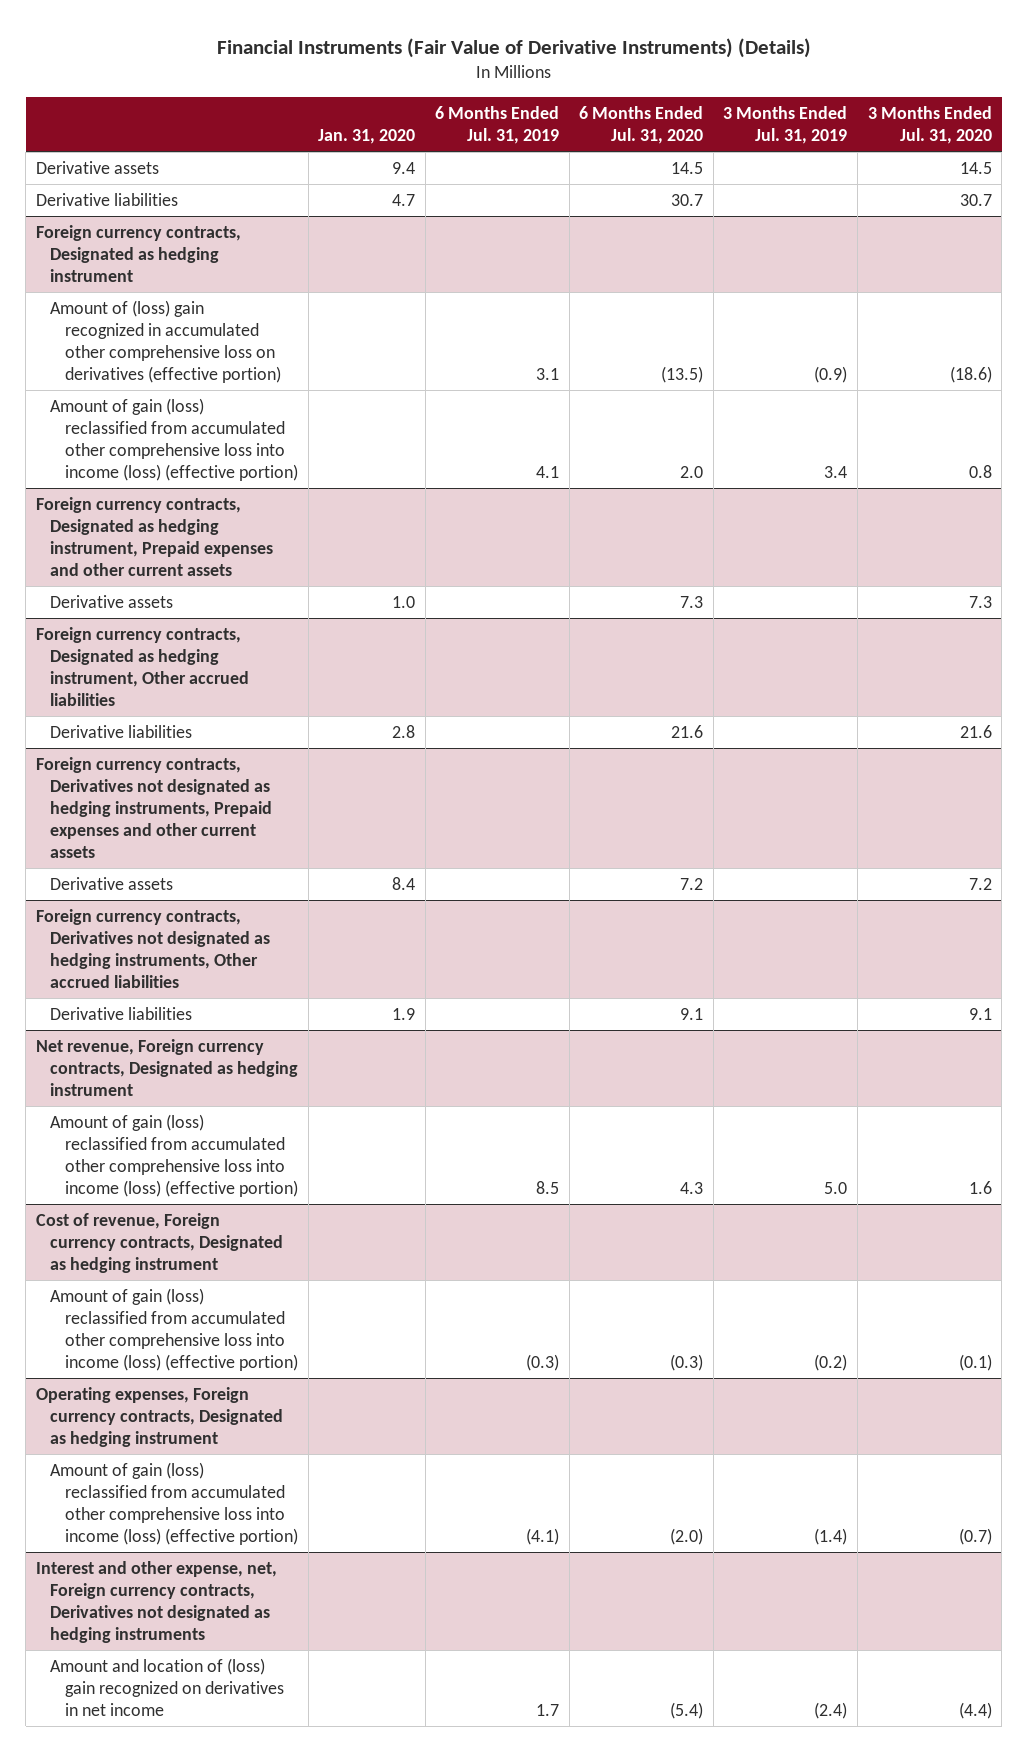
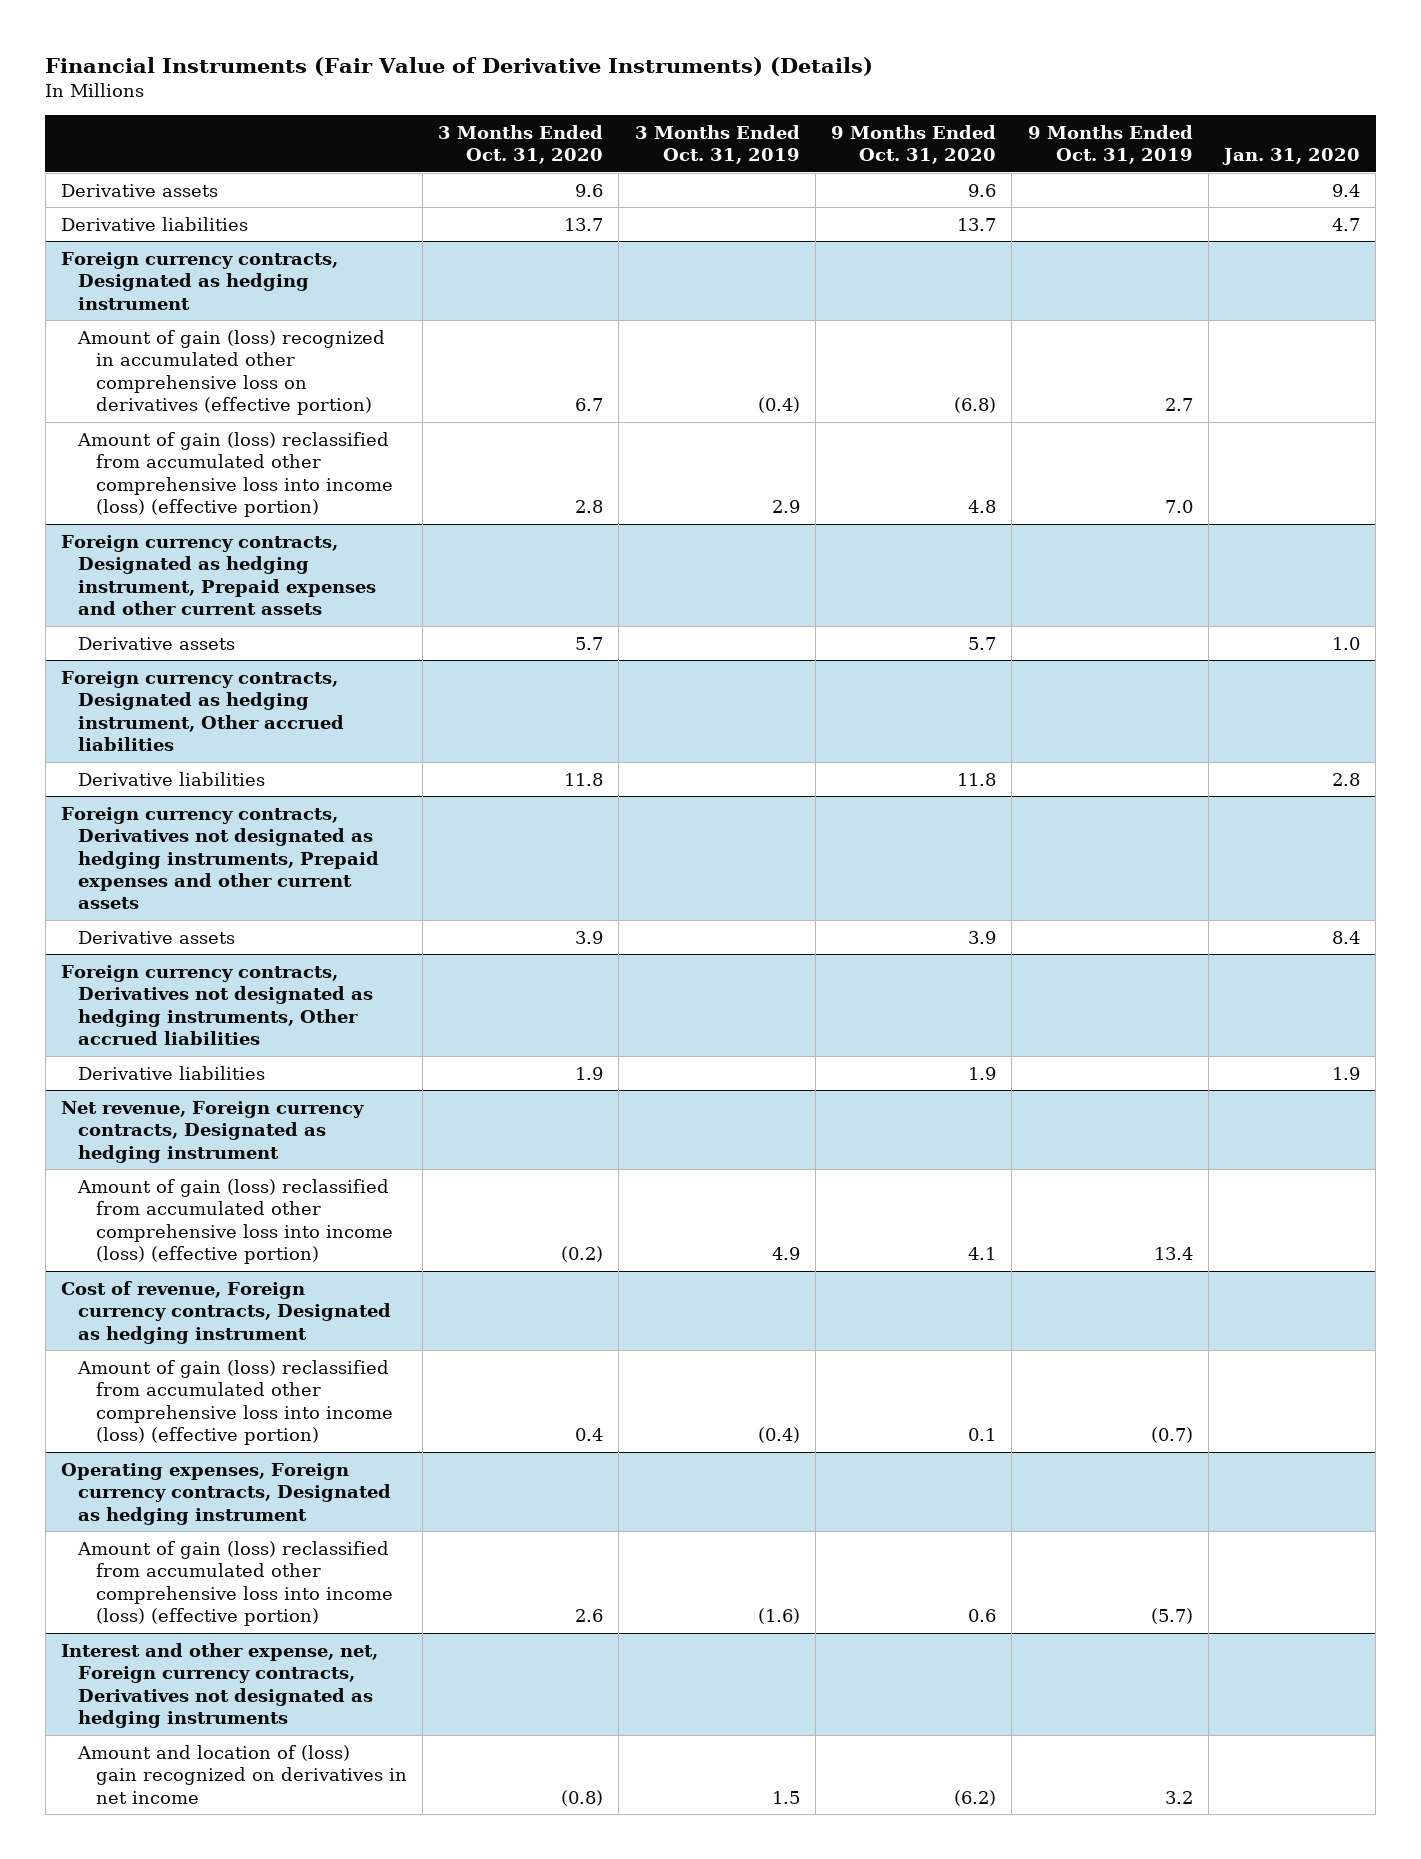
[435,105,560,144] 6 Months Ended Jul. 31, 2019 -> none
[579,105,704,144] 6 Months Ended Jul. 31, 2020 -> none
[723,105,848,144] 3 Months Ended Jul. 31, 2019 -> none
[867,105,992,144] 3 Months Ended Jul. 31, 2020 -> none
none -> [438,124,604,165] 3 Months Ended Oct. 31, 2020
none -> [634,124,800,165] 3 Months Ended Oct. 31, 2019
none -> [831,124,997,165] 9 Months Ended Oct. 31, 2020
none -> [1027,124,1193,165] 9 Months Ended Oct. 31, 2019
[50,300,282,383] Amount of (loss) gain recognized in accumulated other comprehensive loss on derivatives (effective portion) -> [77,329,386,415] Amount of gain (loss) recognized in accumulated other comprehensive loss on derivatives (effective portion)

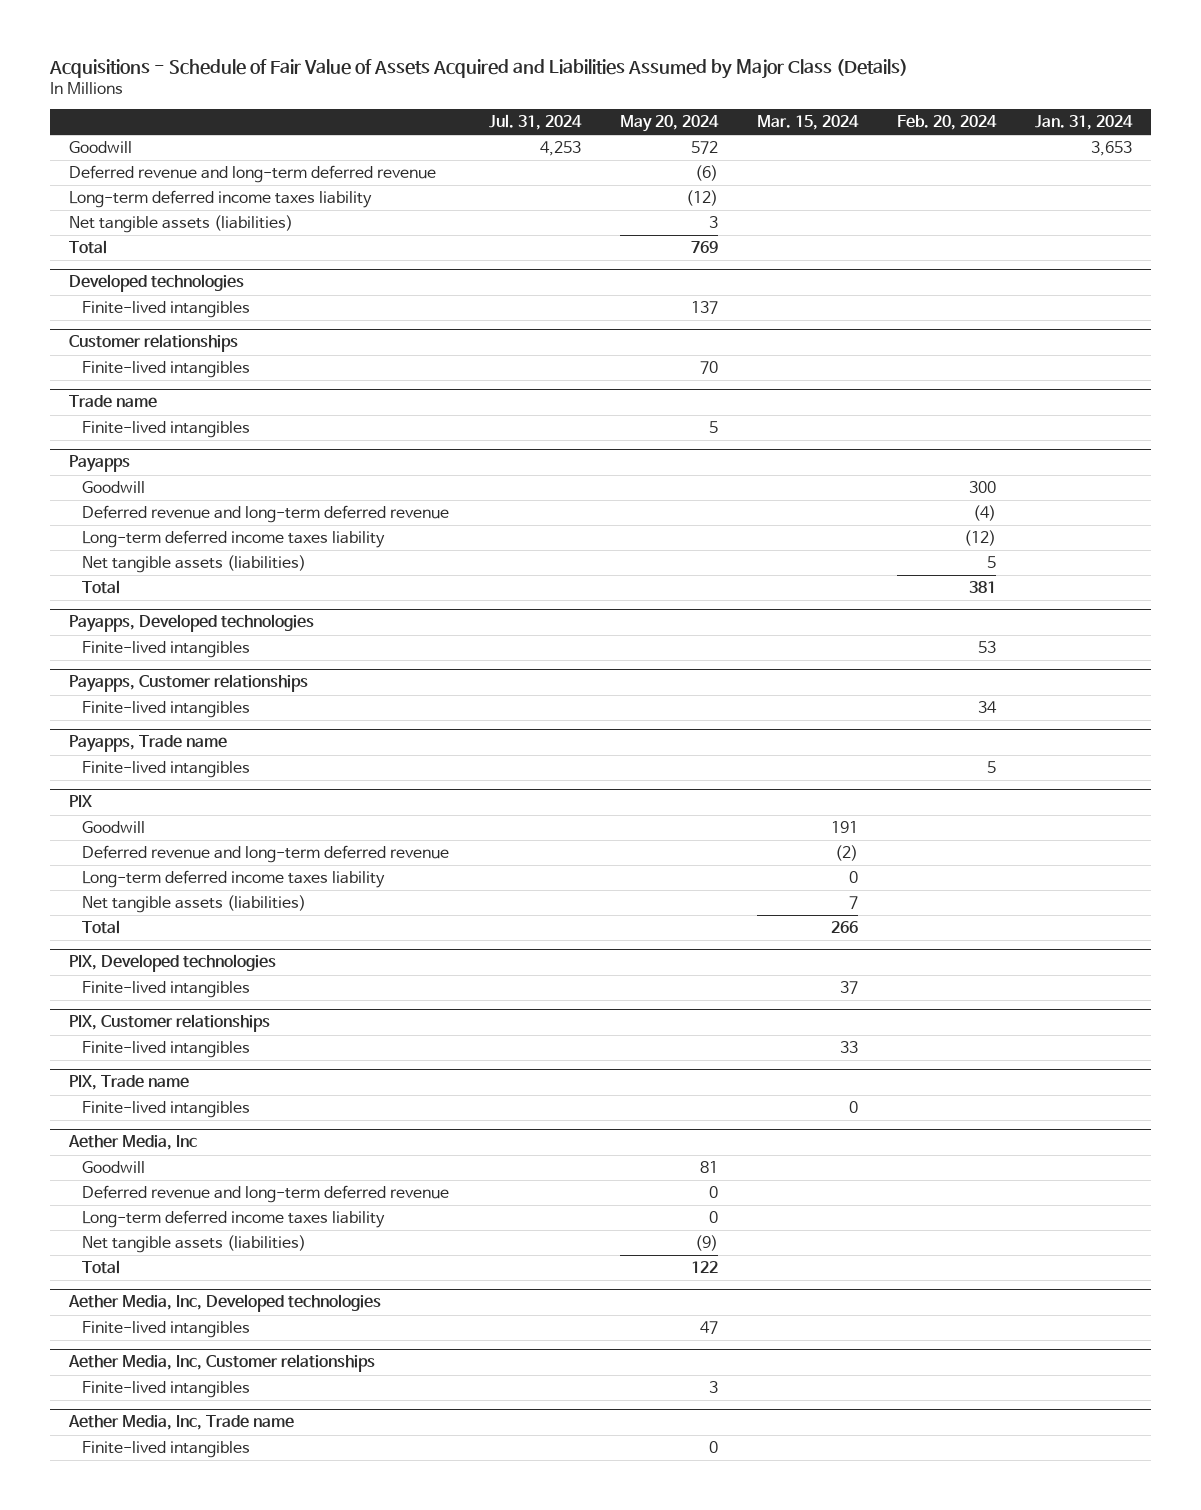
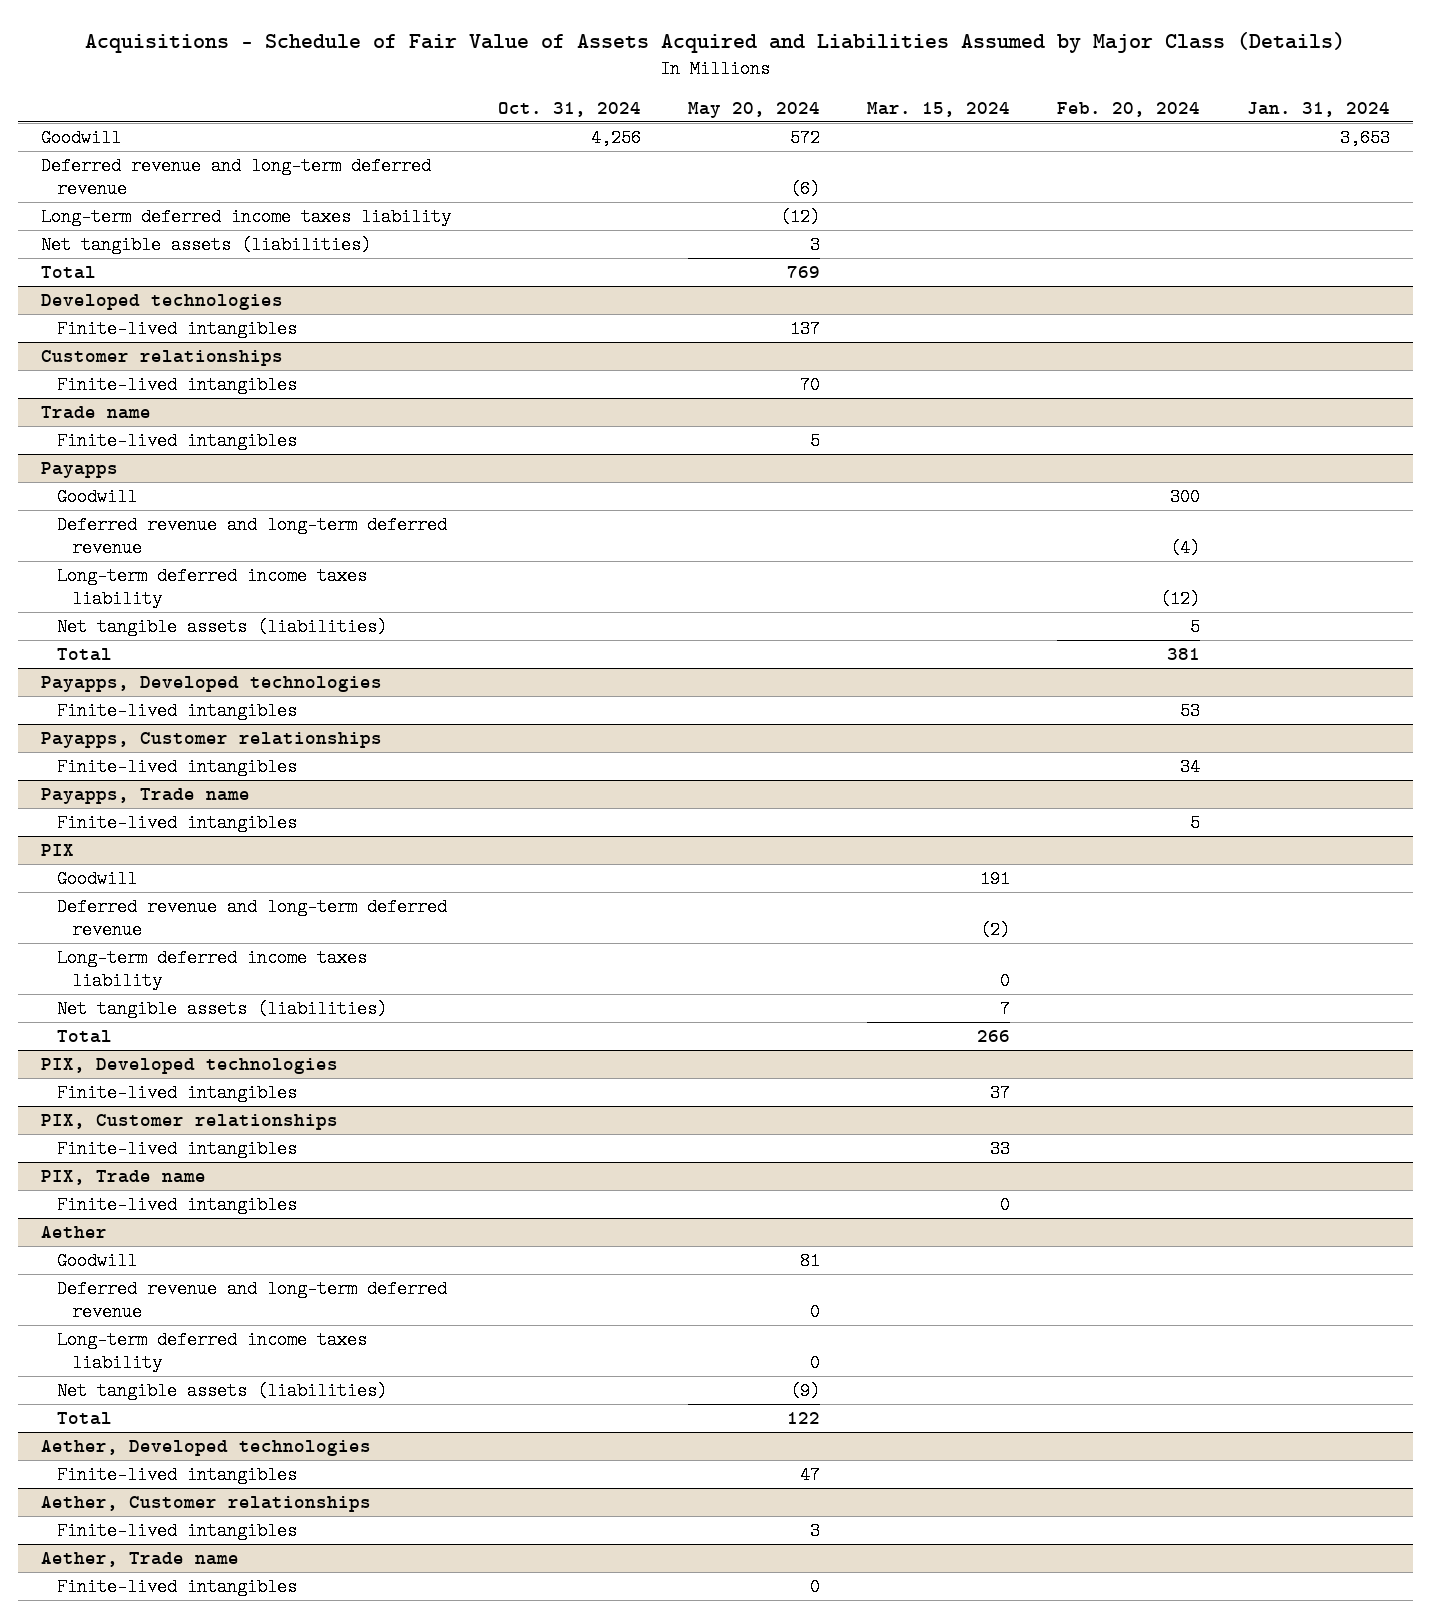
[488,114,582,131] Jul. 31, 2024 -> none
none -> [498,101,642,117] Oct. 31, 2024
[68,1135,198,1151] Aether Media, Inc -> [41,1225,108,1238] Aether
[68,1294,382,1313] Aether Media, Inc, Developed technologies -> [41,1439,372,1456] Aether, Developed technologies
[68,1354,376,1373] Aether Media, Inc, Customer relationships -> [41,1495,372,1512] Aether, Customer relationships
[68,1415,295,1431] Aether Media, Inc, Trade name -> [41,1551,240,1567] Aether, Trade name

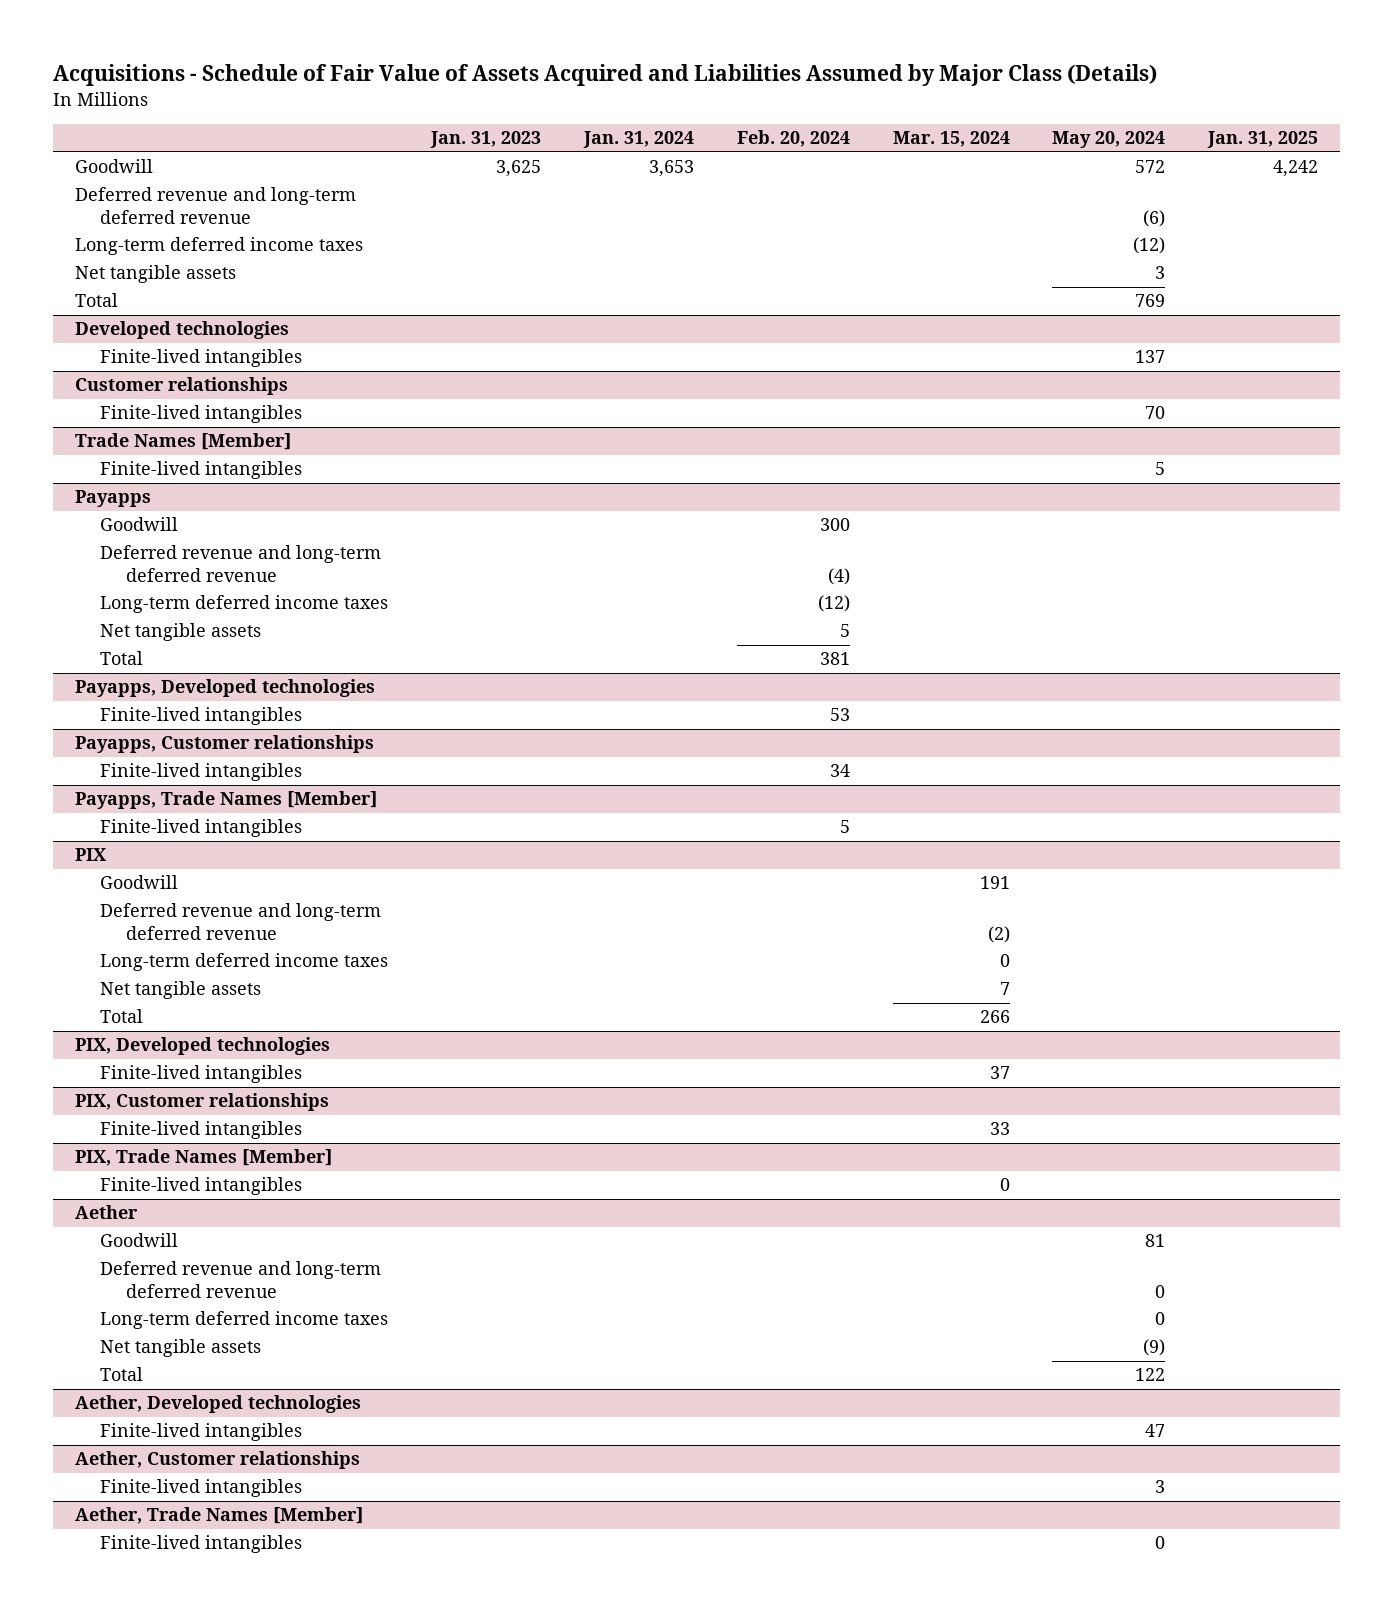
[498,101,642,117] Oct. 31, 2024 -> none
none -> [430,131,542,149] Jan. 31, 2023
none -> [1207,131,1319,149] Jan. 31, 2025
[41,207,452,226] Long-term deferred income taxes liability -> [74,237,363,256] Long-term deferred income taxes
[41,235,372,254] Net tangible assets (liabilities) -> [74,265,236,284] Net tangible assets
[41,405,152,419] Trade name -> [74,433,291,451] Trade Names [Member]
[56,566,367,608] Long-term deferred income taxes liability -> [100,595,389,614] Long-term deferred income taxes
[56,617,387,636] Net tangible assets (liabilities) -> [100,623,262,642] Net tangible assets
[41,787,251,804] Payapps, Trade name -> [74,791,377,810] Payapps, Trade Names [Member]
[56,948,367,990] Long-term deferred income taxes liability -> [100,953,389,972] Long-term deferred income taxes
[56,999,387,1018] Net tangible assets (liabilities) -> [100,981,262,1000] Net tangible assets
[41,1169,207,1185] PIX, Trade name -> [74,1149,332,1167] PIX, Trade Names [Member]
[56,1330,367,1372] Long-term deferred income taxes liability -> [100,1311,389,1330] Long-term deferred income taxes
[56,1381,387,1400] Net tangible assets (liabilities) -> [100,1339,262,1358] Net tangible assets
[41,1551,240,1567] Aether, Trade name -> [74,1507,363,1525] Aether, Trade Names [Member]

